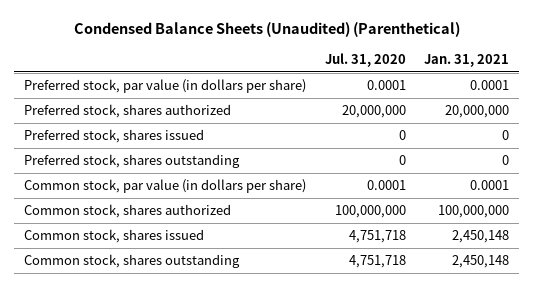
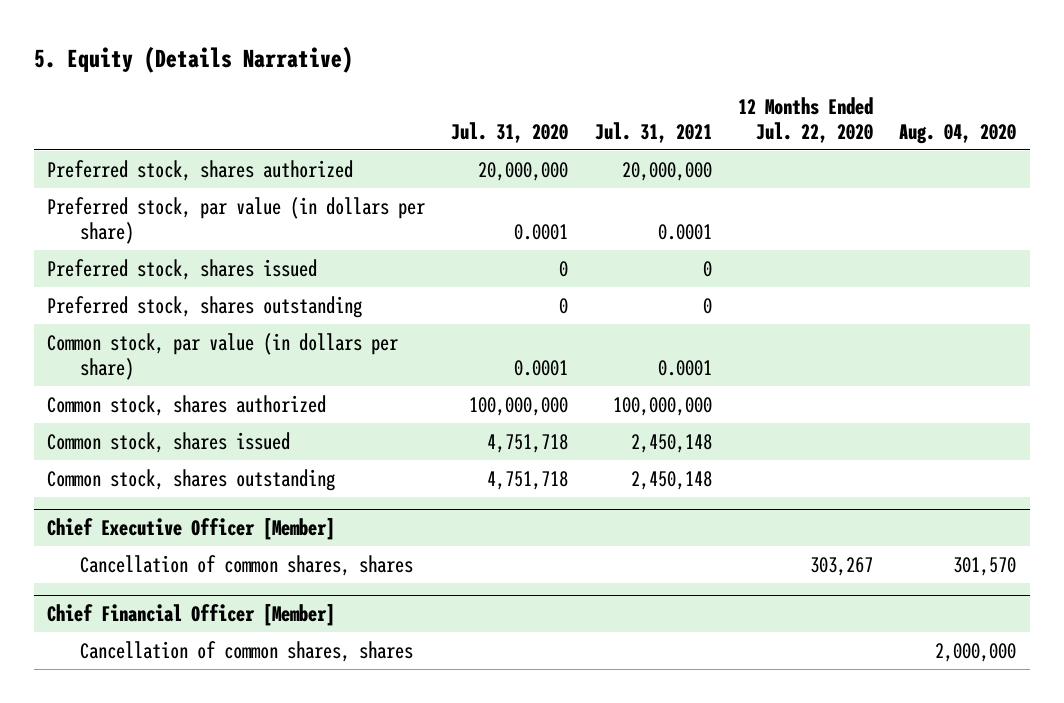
[73,22,460,38] Condensed Balance Sheets (Unaudited) (Parenthetical) -> [34,45,354,73] 5. Equity (Details Narrative)
[424,53,510,67] Jan. 31, 2021 -> none
none -> [594,121,712,143] Jul. 31, 2021
none -> [738,96,874,143] 12 Months Ended Jul. 22, 2020
none -> [899,123,1017,144] Aug. 04, 2020
[23,78,306,93] Preferred stock, par value (in dollars per share) -> [47,196,426,244] Preferred stock, par value (in dollars per share)
none -> [47,518,336,541] Chief Executive Officer [Member]
none -> [79,554,413,576] Cancellation of common shares, shares
none -> [47,604,336,627] Chief Financial Officer [Member]
none -> [79,640,413,662] Cancellation of common shares, shares

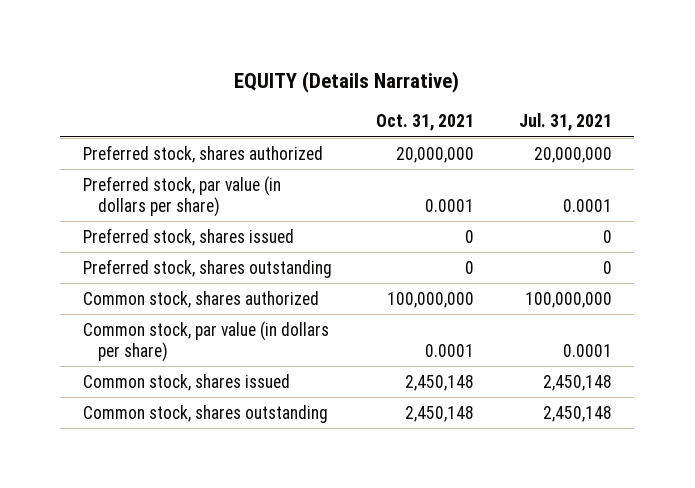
[34,45,354,73] 5. Equity (Details Narrative) -> [234,70,460,93] EQUITY (Details Narrative)
[451,121,569,143] Jul. 31, 2020 -> none
[738,96,874,143] 12 Months Ended Jul. 22, 2020 -> none
[899,123,1017,144] Aug. 04, 2020 -> none
none -> [376,114,475,132] Oct. 31, 2021
[47,332,399,380] Common stock, par value (in dollars per share) -> [82,320,329,362] Common stock, par value (in dollars per share)
[47,518,336,541] Chief Executive Officer [Member] -> none
[79,554,413,576] Cancellation of common shares, shares -> none
[47,604,336,627] Chief Financial Officer [Member] -> none
[79,640,413,662] Cancellation of common shares, shares -> none

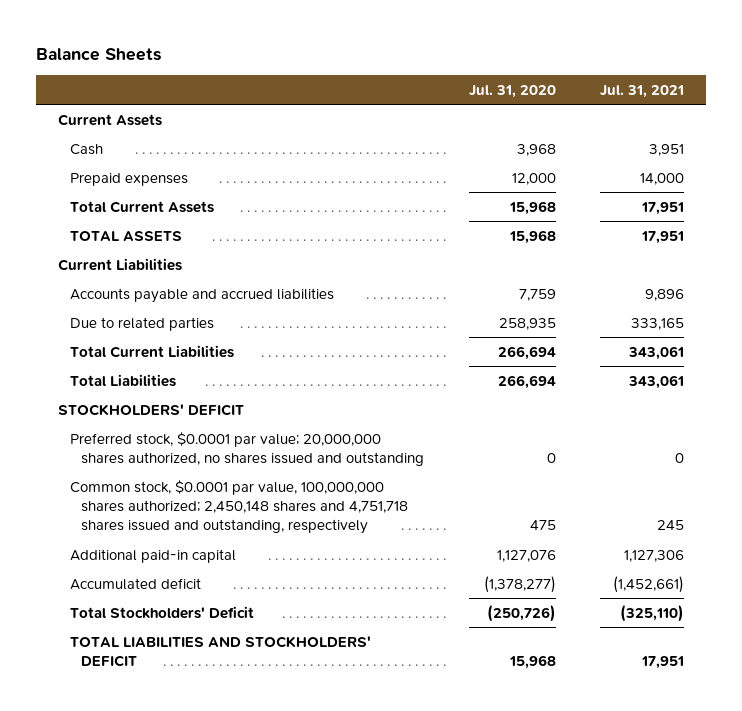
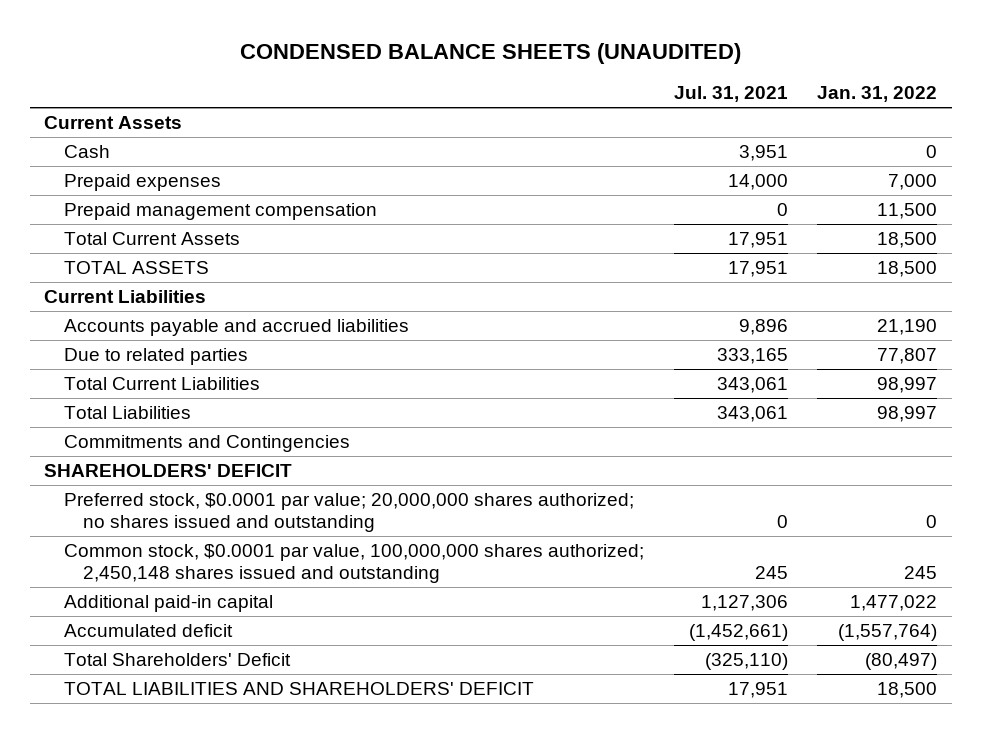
[36,47,162,61] Balance Sheets -> [239,43,741,65] CONDENSED BALANCE SHEETS (UNAUDITED)
[468,84,556,98] Jul. 31, 2020 -> none
none -> [817,86,938,103] Jan. 31, 2022
none -> [63,203,377,221] Prepaid management compensation
none -> [63,435,350,453] Commitments and Contingencies
[58,403,245,416] STOCKHOLDERS' DEFICIT -> [44,464,293,478] SHAREHOLDERS' DEFICIT
[69,431,425,467] Preferred stock, $0.0001 par value; 20,000,000 shares authorized, no shares issued and outstanding -> [63,493,634,533] Preferred stock, $0.0001 par value; 20,000,000 shares authorized; no shares issued and outstanding
[69,479,409,535] Common stock, $0.0001 par value, 100,000,000 shares authorized; 2,450,148 shares and 4,751,718 shares issued and outstanding, respectively -> [63,544,644,584] Common stock, $0.0001 par value, 100,000,000 shares authorized; 2,450,148 shares issued and outstanding
[69,605,254,619] Total Stockholders' Deficit -> [63,653,291,667] Total Shareholders' Deficit
[69,635,371,668] TOTAL LIABILITIES AND STOCKHOLDERS' DEFICIT -> [63,682,534,696] TOTAL LIABILITIES AND SHAREHOLDERS' DEFICIT

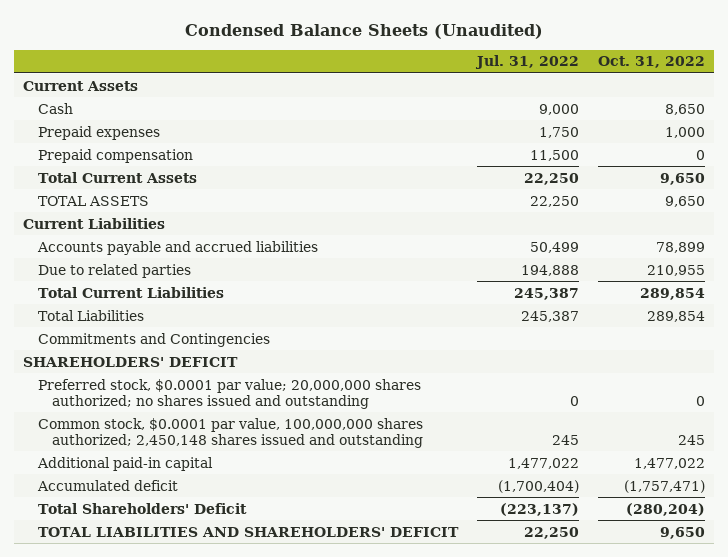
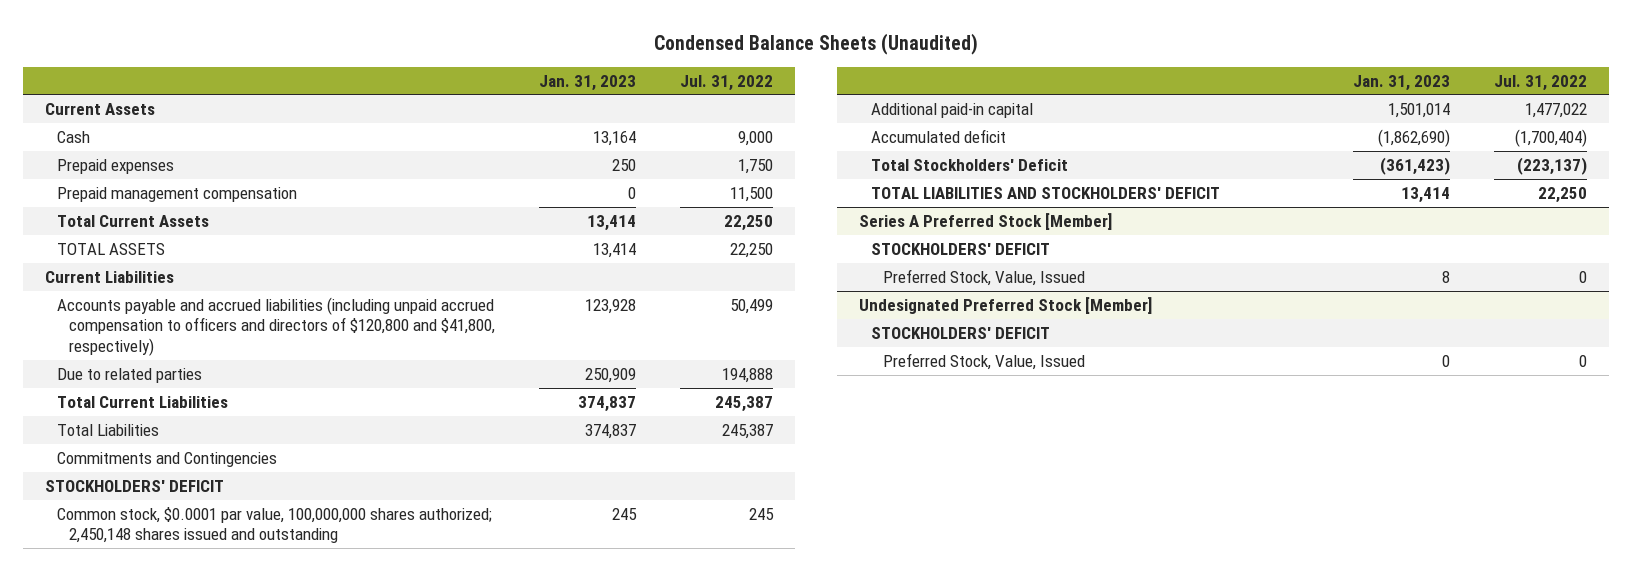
[597,56,705,69] Oct. 31, 2022 -> none
none -> [538,74,636,91] Jan. 31, 2023
[37,148,193,163] Prepaid compensation -> [56,186,297,202] Prepaid management compensation
[36,240,318,255] Accounts payable and accrued liabilities -> [56,296,496,356] Accounts payable and accrued liabilities (including unpaid accrued compensation to officers and directors of $120,800 and $41,800, respectively)
[37,378,421,409] Preferred stock, $0.0001 par value; 20,000,000 shares authorized; no shares issued and outstanding -> none
[23,356,239,367] SHAREHOLDERS' DEFICIT -> [44,479,224,492] STOCKHOLDERS' DEFICIT
[37,502,247,514] Total Shareholders' Deficit -> [871,158,1069,171] Total Stockholders' Deficit
[37,526,459,537] TOTAL LIABILITIES AND SHAREHOLDERS' DEFICIT -> [871,186,1221,199] TOTAL LIABILITIES AND STOCKHOLDERS' DEFICIT
none -> [859,212,1113,230] Series A Preferred Stock [Member]
none -> [871,242,1051,255] STOCKHOLDERS' DEFICIT
none -> [883,268,1086,286] Preferred Stock, Value, Issued
none -> [859,296,1153,314] Undesignated Preferred Stock [Member]
none -> [871,326,1051,339] STOCKHOLDERS' DEFICIT
none -> [883,352,1086,370] Preferred Stock, Value, Issued

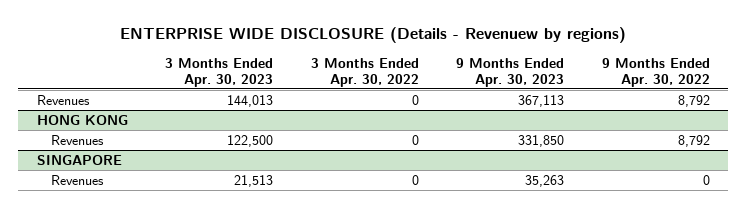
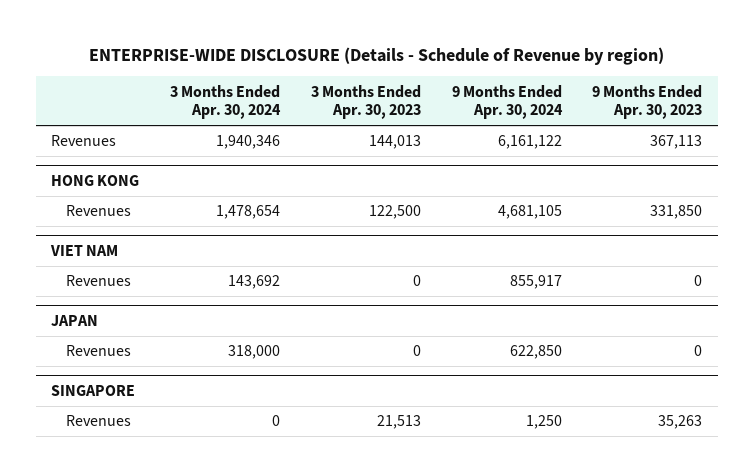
[120,27,627,44] ENTERPRISE WIDE DISCLOSURE (Details - Revenuew by regions) -> [88,46,664,65] ENTERPRISE-WIDE DISCLOSURE (Details - Schedule of Revenue by region)
[310,57,419,87] 3 Months Ended Apr. 30, 2022 -> none
[601,57,710,87] 9 Months Ended Apr. 30, 2022 -> none
none -> [170,84,282,120] 3 Months Ended Apr. 30, 2024
none -> [451,84,563,120] 9 Months Ended Apr. 30, 2024
none -> [50,244,119,256] VIET NAM
none -> [65,275,131,287] Revenues
none -> [51,314,99,326] JAPAN
none -> [65,345,131,357] Revenues

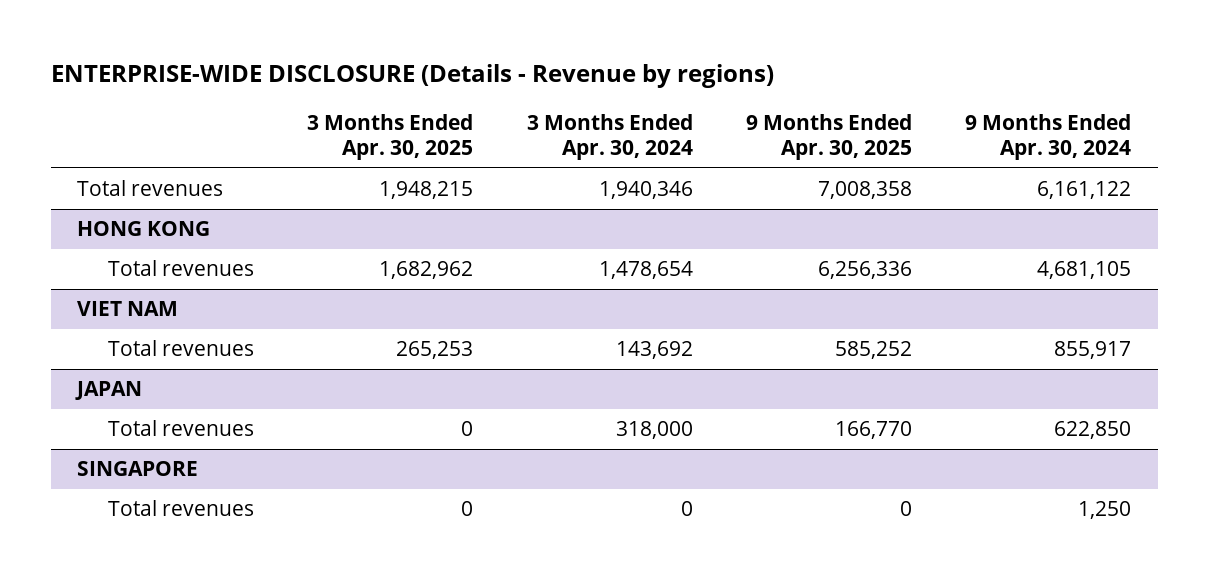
[88,46,664,65] ENTERPRISE-WIDE DISCLOSURE (Details - Schedule of Revenue by region) -> [50,64,774,89] ENTERPRISE-WIDE DISCLOSURE (Details - Revenue by regions)
[310,84,421,120] 3 Months Ended Apr. 30, 2023 -> none
[592,84,703,120] 9 Months Ended Apr. 30, 2023 -> none
none -> [307,113,474,161] 3 Months Ended Apr. 30, 2025
none -> [745,113,912,161] 9 Months Ended Apr. 30, 2025
[51,135,117,147] Revenues -> [77,179,224,196] Total revenues
[65,205,131,217] Revenues -> [108,259,255,276] Total revenues
[65,275,131,287] Revenues -> [108,339,255,356] Total revenues
[65,345,131,357] Revenues -> [108,419,255,436] Total revenues
[65,415,131,427] Revenues -> [108,499,255,516] Total revenues

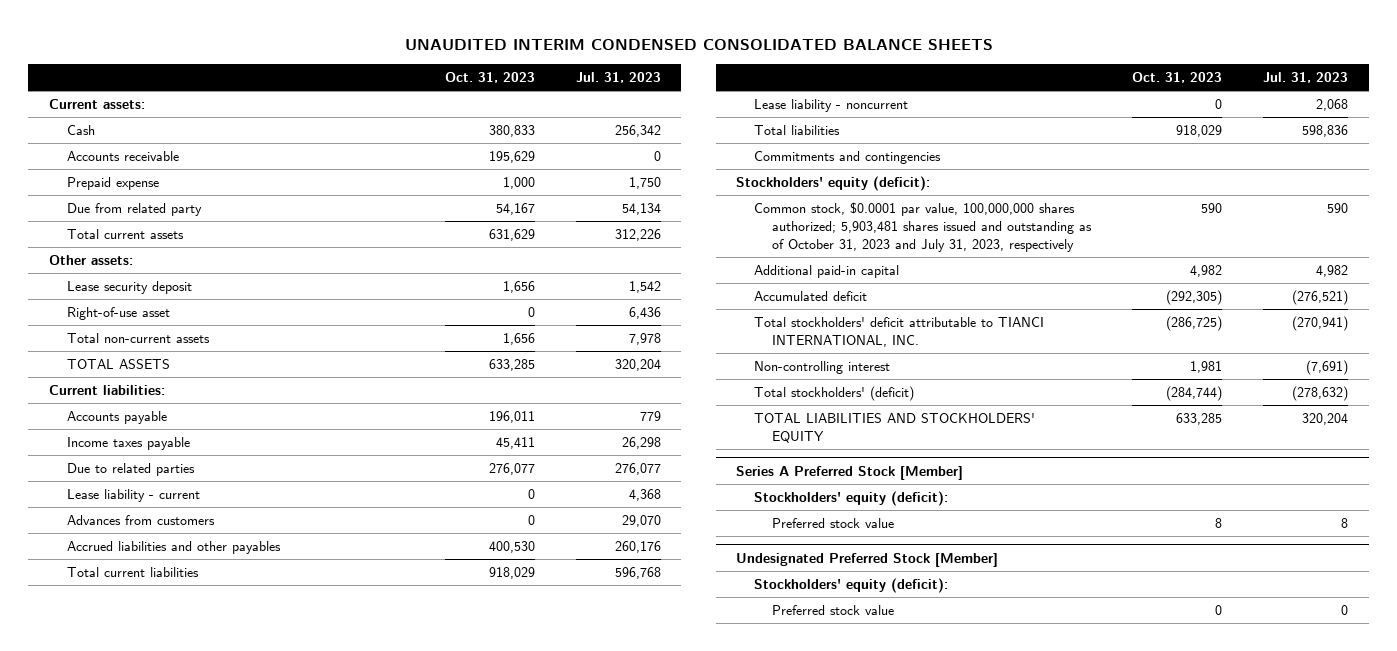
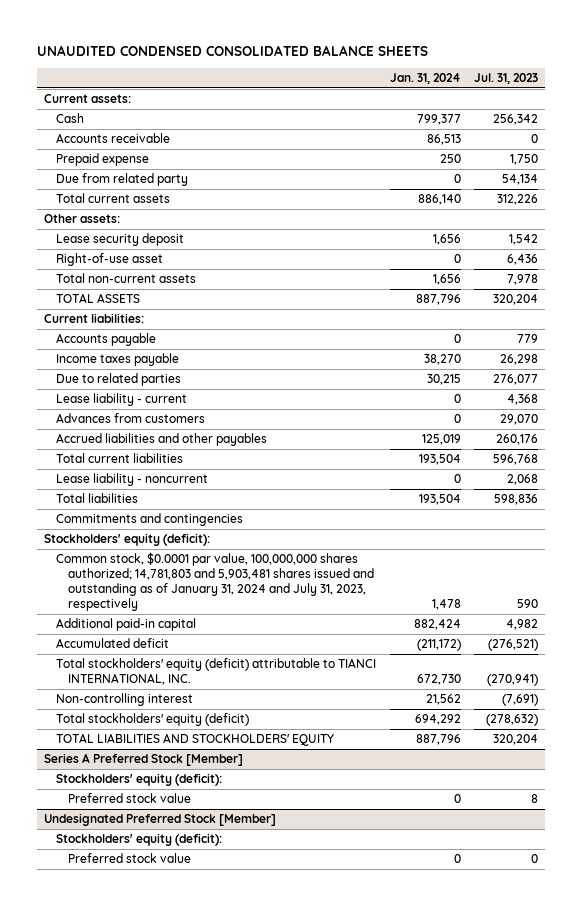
[404,38,993,50] UNAUDITED INTERIM CONDENSED CONSOLIDATED BALANCE SHEETS -> [37,44,429,56] UNAUDITED CONDENSED CONSOLIDATED BALANCE SHEETS
[444,71,535,83] Oct. 31, 2023 -> none
none -> [389,72,461,84] Jan. 31, 2024
[754,202,1093,253] Common stock, $0.0001 par value, 100,000,000 shares authorized; 5,903,481 shares issued and outstanding as of October 31, 2023 and July 31, 2023, respectively -> [55,552,374,612] Common stock, $0.0001 par value, 100,000,000 shares authorized; 14,781,803 and 5,903,481 shares issued and outstanding as of January 31, 2024 and July 31, 2023, respectively
[754,317,1045,348] Total stockholders' deficit attributable to TIANCI INTERNATIONAL, INC. -> [55,658,376,686] Total stockholders' equity (deficit) attributable to TIANCI INTERNATIONAL, INC.
[754,386,915,402] Total stockholders' (deficit) -> [55,713,249,727] Total stockholders' equity (deficit)

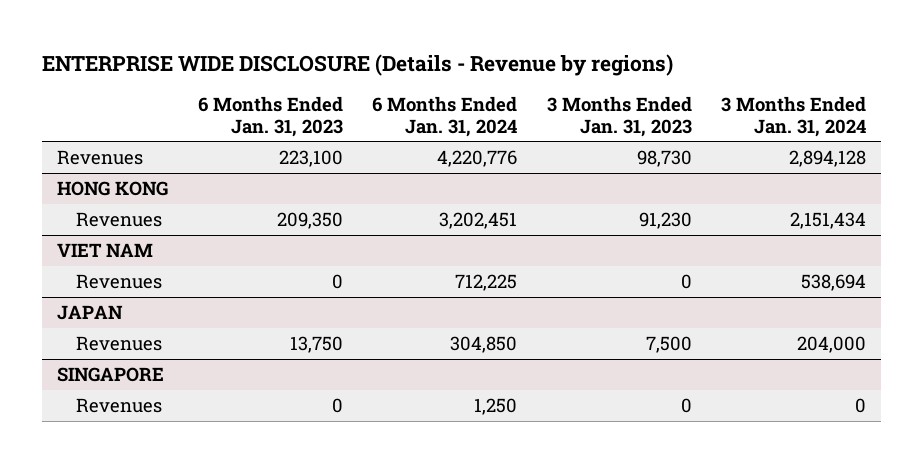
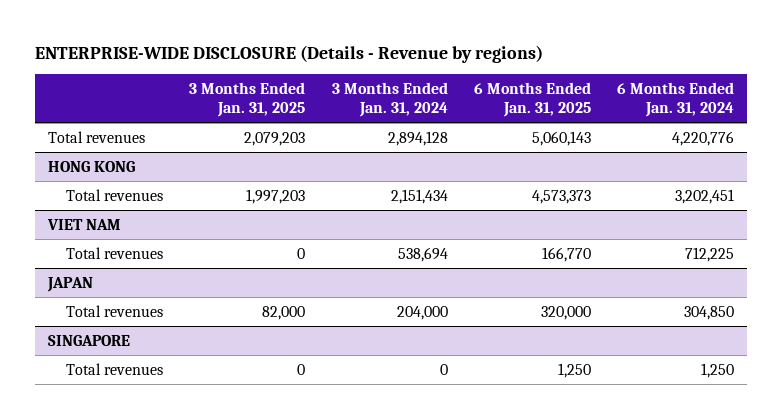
[42,53,674,76] ENTERPRISE WIDE DISCLOSURE (Details - Revenue by regions) -> [35,45,544,64] ENTERPRISE-WIDE DISCLOSURE (Details - Revenue by regions)
[197,95,343,137] 6 Months Ended Jan. 31, 2023 -> none
[546,95,692,137] 3 Months Ended Jan. 31, 2023 -> none
none -> [189,81,306,117] 3 Months Ended Jan. 31, 2025
none -> [473,81,591,117] 6 Months Ended Jan. 31, 2025
[57,150,144,166] Revenues -> [48,130,146,143] Total revenues
[76,212,163,228] Revenues -> [66,188,164,201] Total revenues
[76,274,163,290] Revenues -> [66,246,164,259] Total revenues
[76,336,163,352] Revenues -> [66,304,164,317] Total revenues
[76,398,163,414] Revenues -> [66,362,164,375] Total revenues

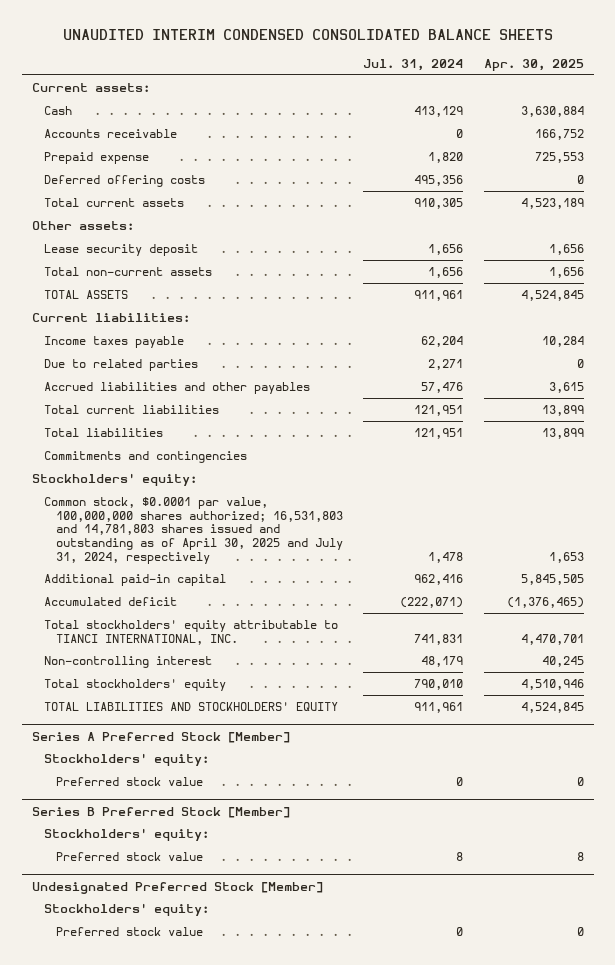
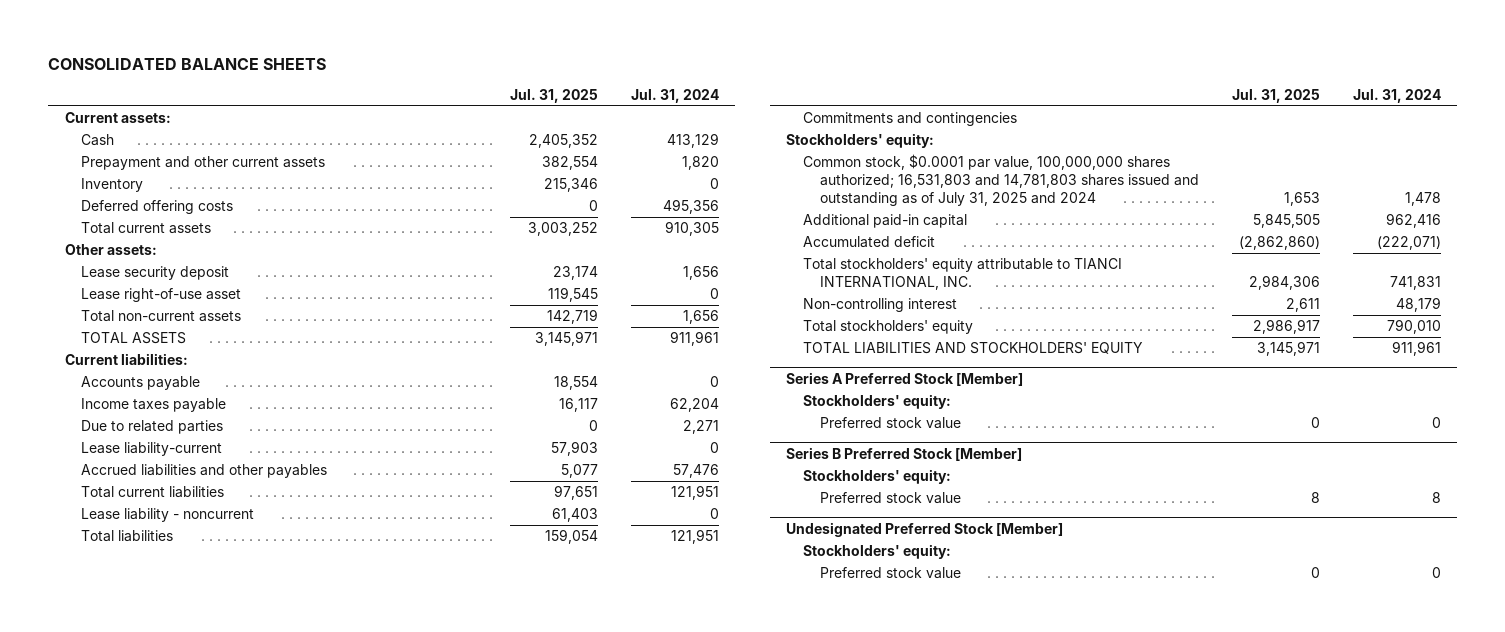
[62,29,553,41] UNAUDITED INTERIM CONDENSED CONSOLIDATED BALANCE SHEETS -> [48,57,327,70] CONSOLIDATED BALANCE SHEETS
[483,58,584,71] Apr. 30, 2025 -> none
none -> [509,88,598,103] Jul. 31, 2025
[43,128,177,138] Accounts receivable -> none
[43,151,149,164] Prepaid expense -> [81,156,326,171] Prepayment and other current assets
none -> [81,178,144,193] Inventory
none -> [81,288,242,303] Lease right-of-use asset
none -> [81,376,201,391] Accounts payable
none -> [81,442,223,457] Lease liability-current
none -> [81,508,255,523] Lease liability - noncurrent
[43,496,343,564] Common stock, $0.0001 par value, 100,000,000 shares authorized; 16,531,803 and 14,781,803 shares issued and outstanding as of April 30, 2025 and July 31, 2024, respectively -> [803,154,1199,206] Common stock, $0.0001 par value, 100,000,000 shares authorized; 16,531,803 and 14,781,803 shares issued and outstanding as of July 31, 2025 and 2024

